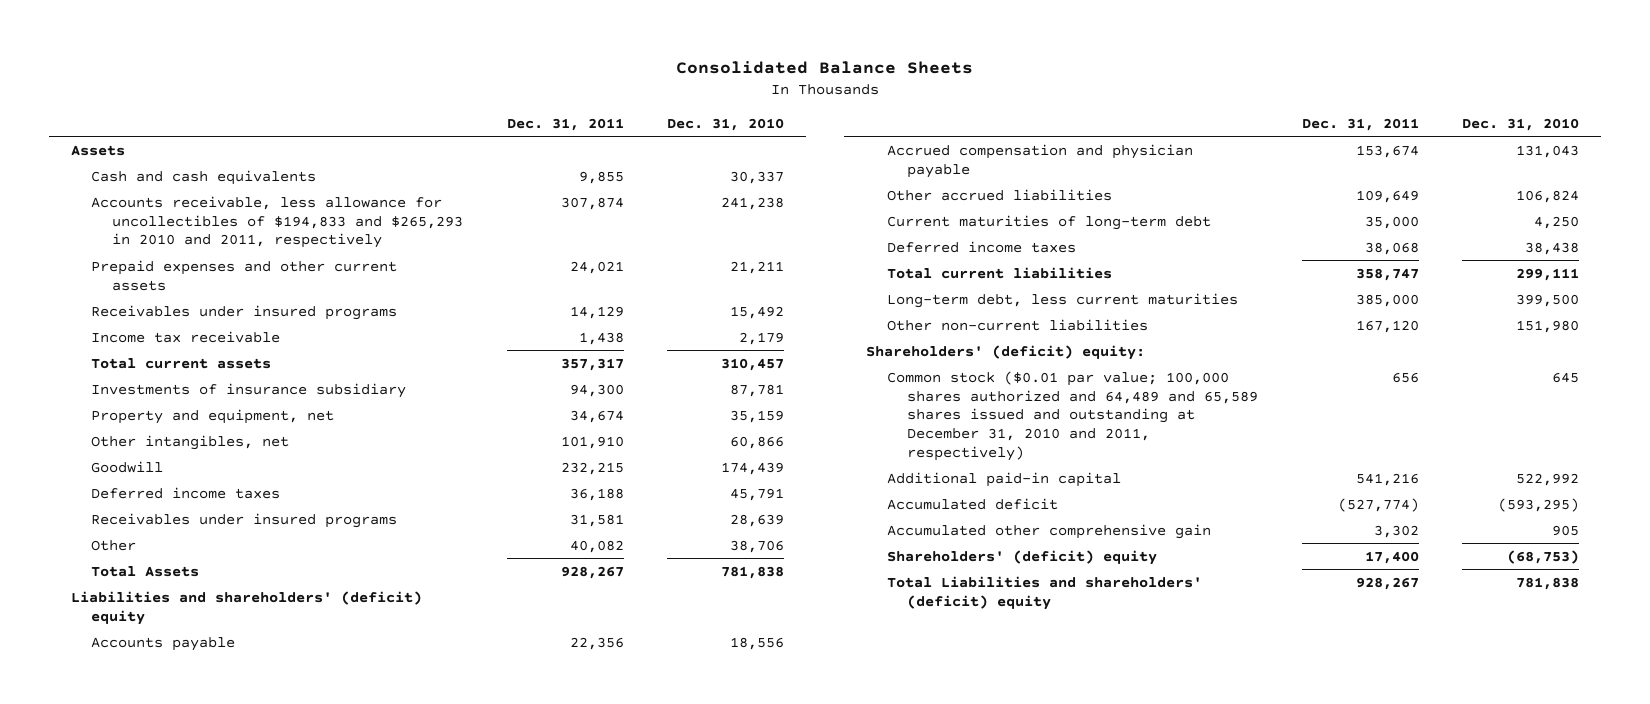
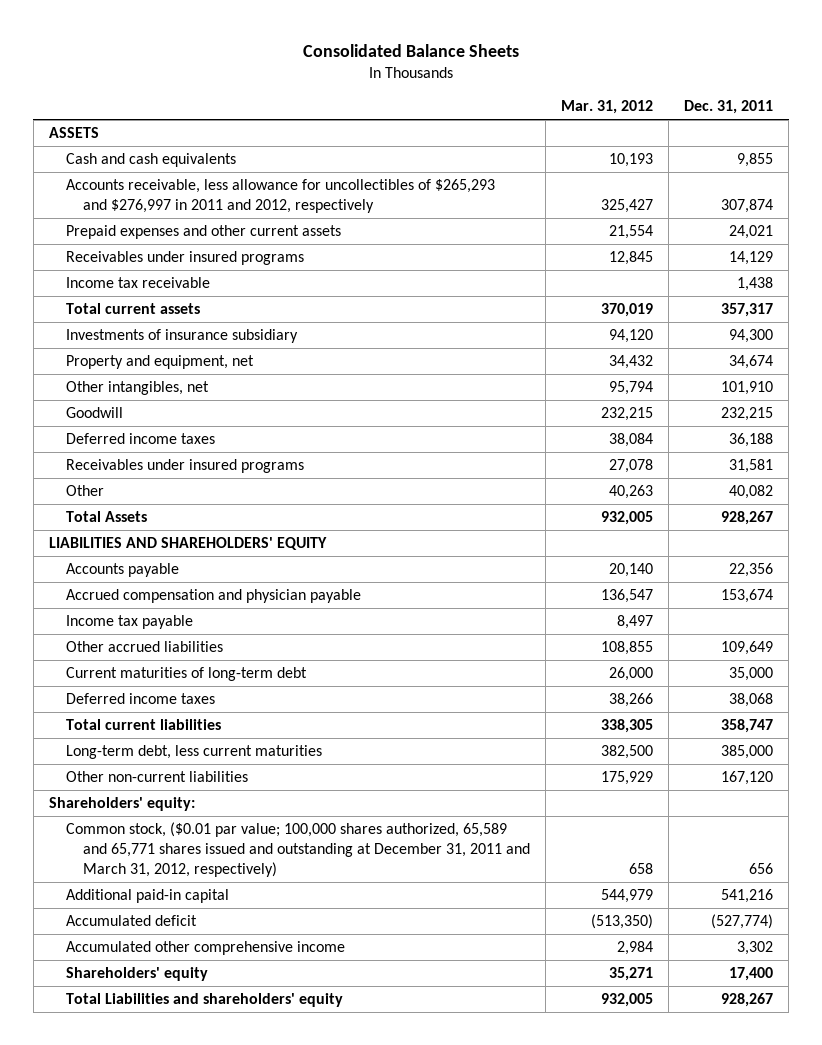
[666,117,784,131] Dec. 31, 2010 -> none
none -> [561,100,654,115] Mar. 31, 2012
[70,144,125,156] Assets -> [48,127,99,139] ASSETS
[91,195,464,249] Accounts receivable, less allowance for uncollectibles of $194,833 and $265,293 in 2010 and 2011, respectively -> [65,179,495,213] Accounts receivable, less allowance for uncollectibles of $265,293 and $276,997 in 2011 and 2012, respectively
[70,590,422,625] Liabilities and shareholders' (deficit) equity -> [48,537,327,551] LIABILITIES AND SHAREHOLDERS' EQUITY
none -> [65,615,193,630] Income tax payable
[866,344,1146,360] Shareholders' (deficit) equity: -> [48,797,195,812] Shareholders' equity:
[886,370,1259,461] Common stock ($0.01 par value; 100,000 shares authorized and 64,489 and 65,589 shares issued and outstanding at December 31, 2010 and 2011, respectively) -> [65,822,531,877] Common stock, ($0.01 par value; 100,000 shares authorized, 65,589 and 65,771 shares issued and outstanding at December 31, 2011 and March 31, 2012, respectively)
[886,523,1211,539] Accumulated other comprehensive gain -> [65,941,345,956] Accumulated other comprehensive income
[886,549,1157,565] Shareholders' (deficit) equity -> [65,967,208,982] Shareholders' equity
[886,575,1202,610] Total Liabilities and shareholders' (deficit) equity -> [65,993,343,1008] Total Liabilities and shareholders' equity

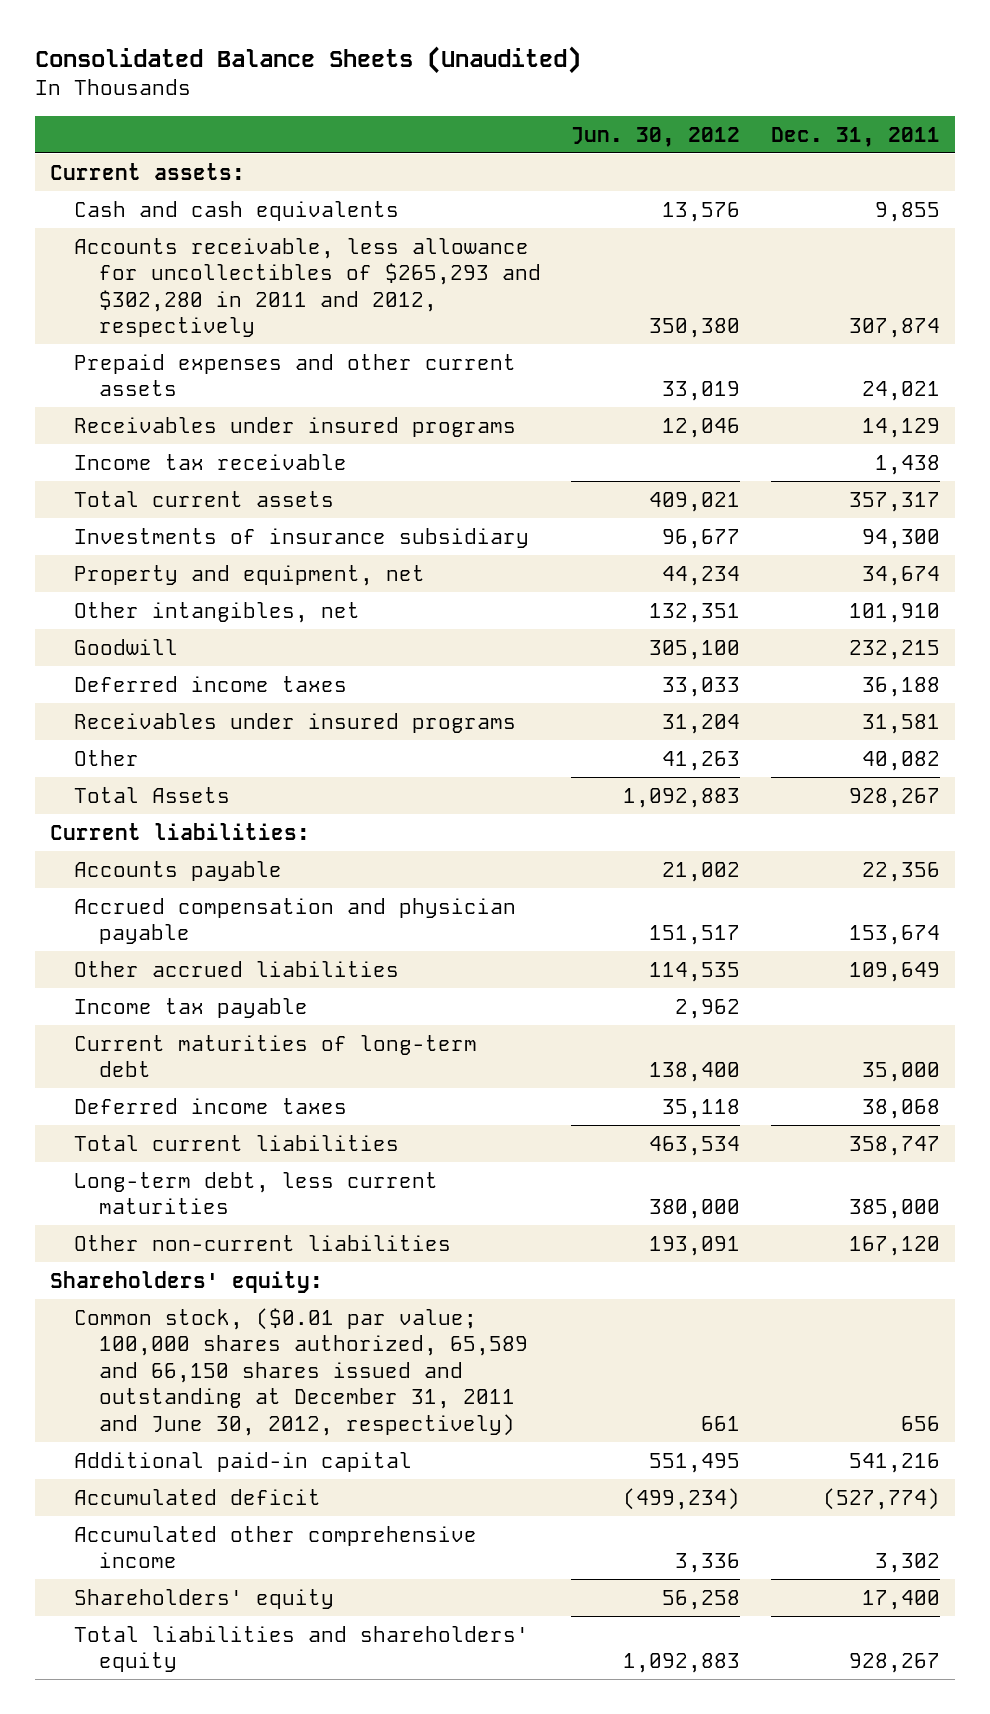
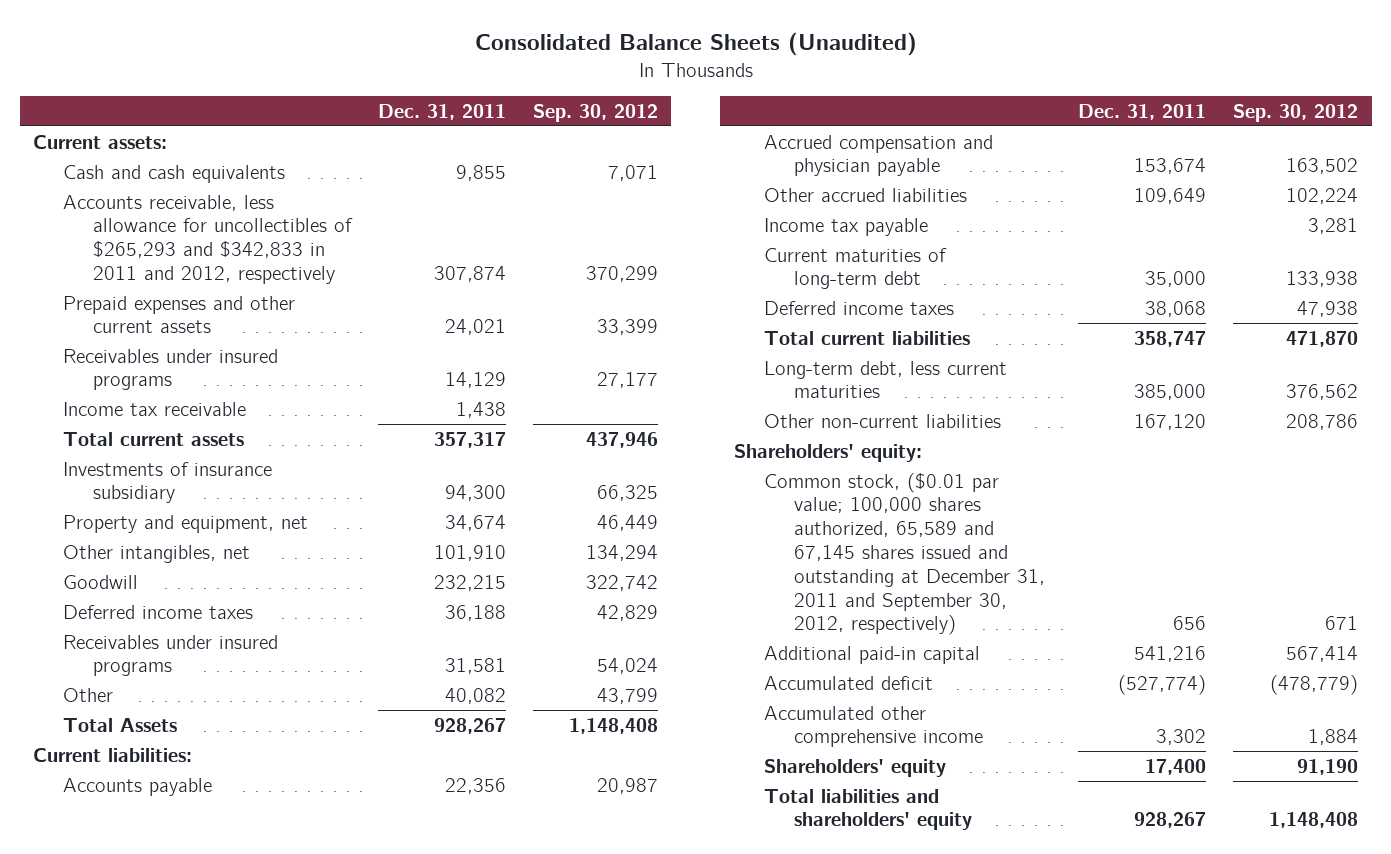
[571,126,741,147] Jun. 30, 2012 -> none
none -> [532,103,658,122] Sep. 30, 2012
[74,237,541,338] Accounts receivable, less allowance for uncollectibles of $265,293 and $302,280 in 2011 and 2012, respectively -> [62,194,353,284] Accounts receivable, less allowance for uncollectibles of $265,293 and $342,833 in 2011 and 2012, respectively
[74,1307,528,1436] Common stock, ($0.01 par value; 100,000 shares authorized, 65,589 and 66,150 shares issued and outstanding at December 31, 2011 and June 30, 2012, respectively) -> [763,472,1045,636] Common stock, ($0.01 par value; 100,000 shares authorized, 65,589 and 67,145 shares issued and outstanding at December 31, 2011 and September 30, 2012, respectively)

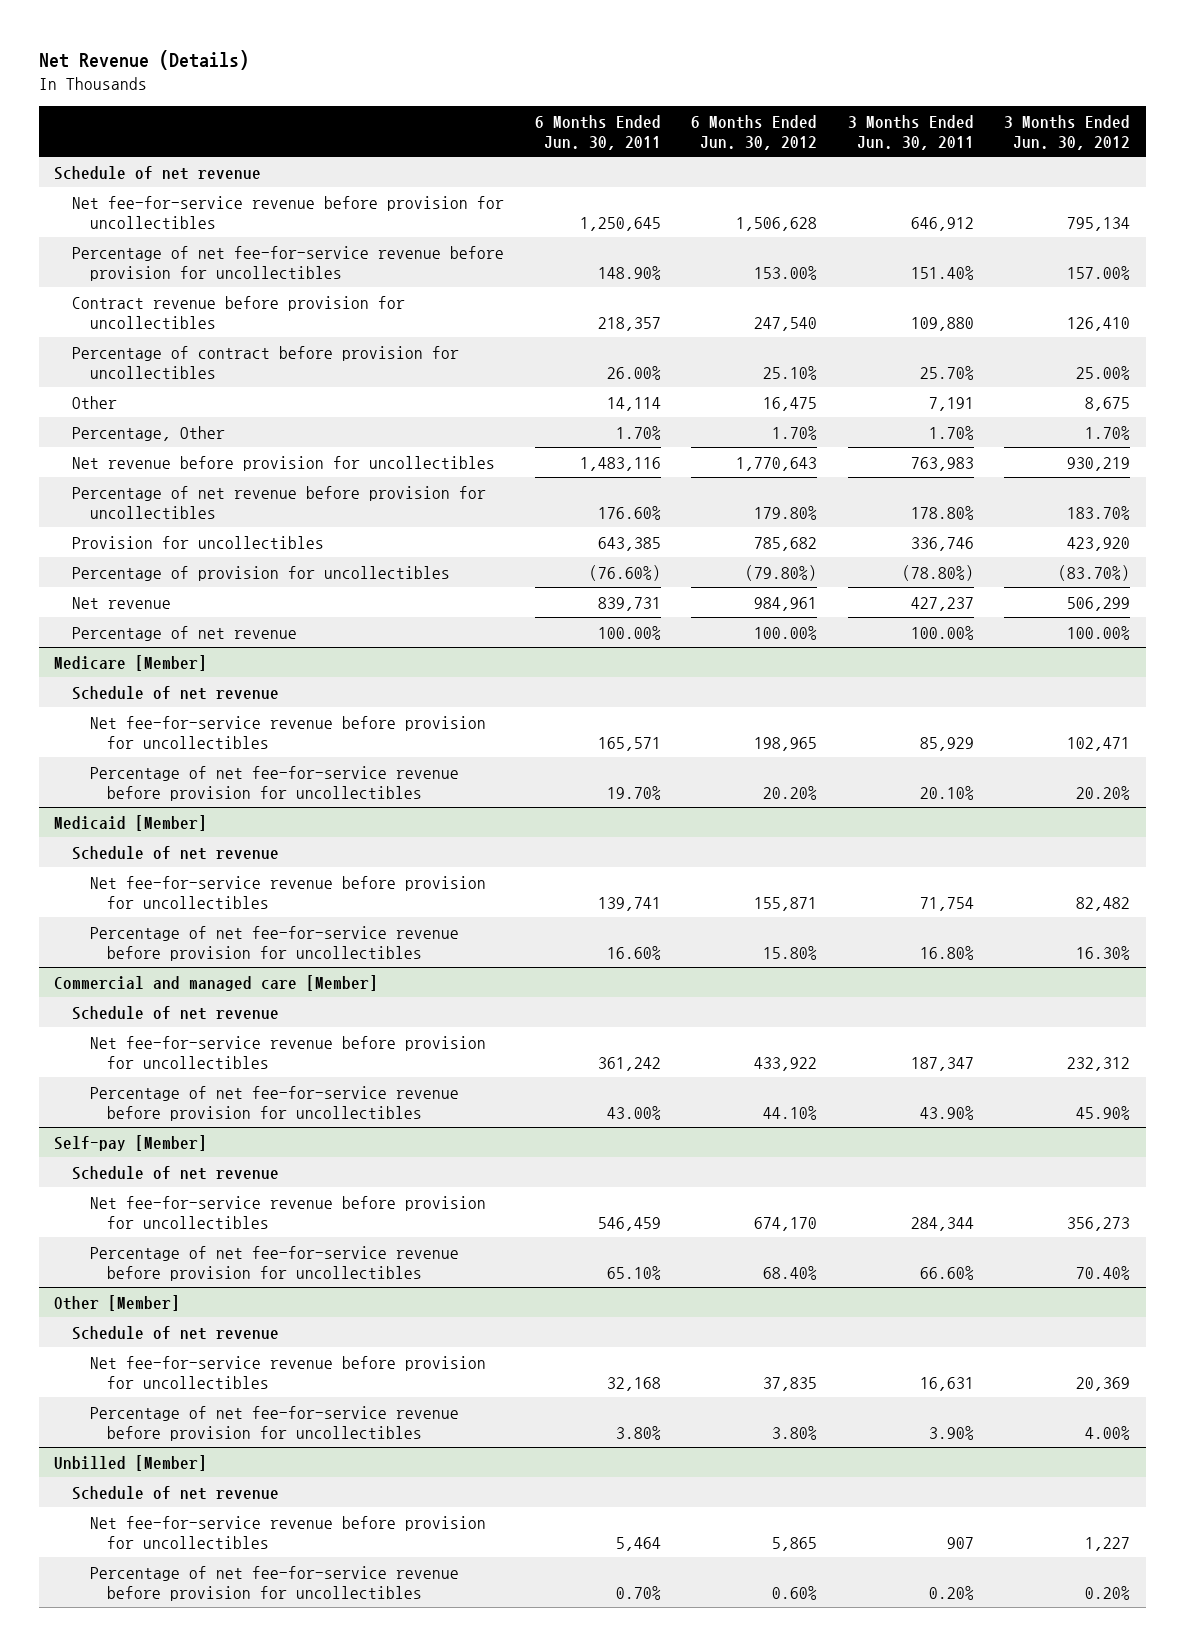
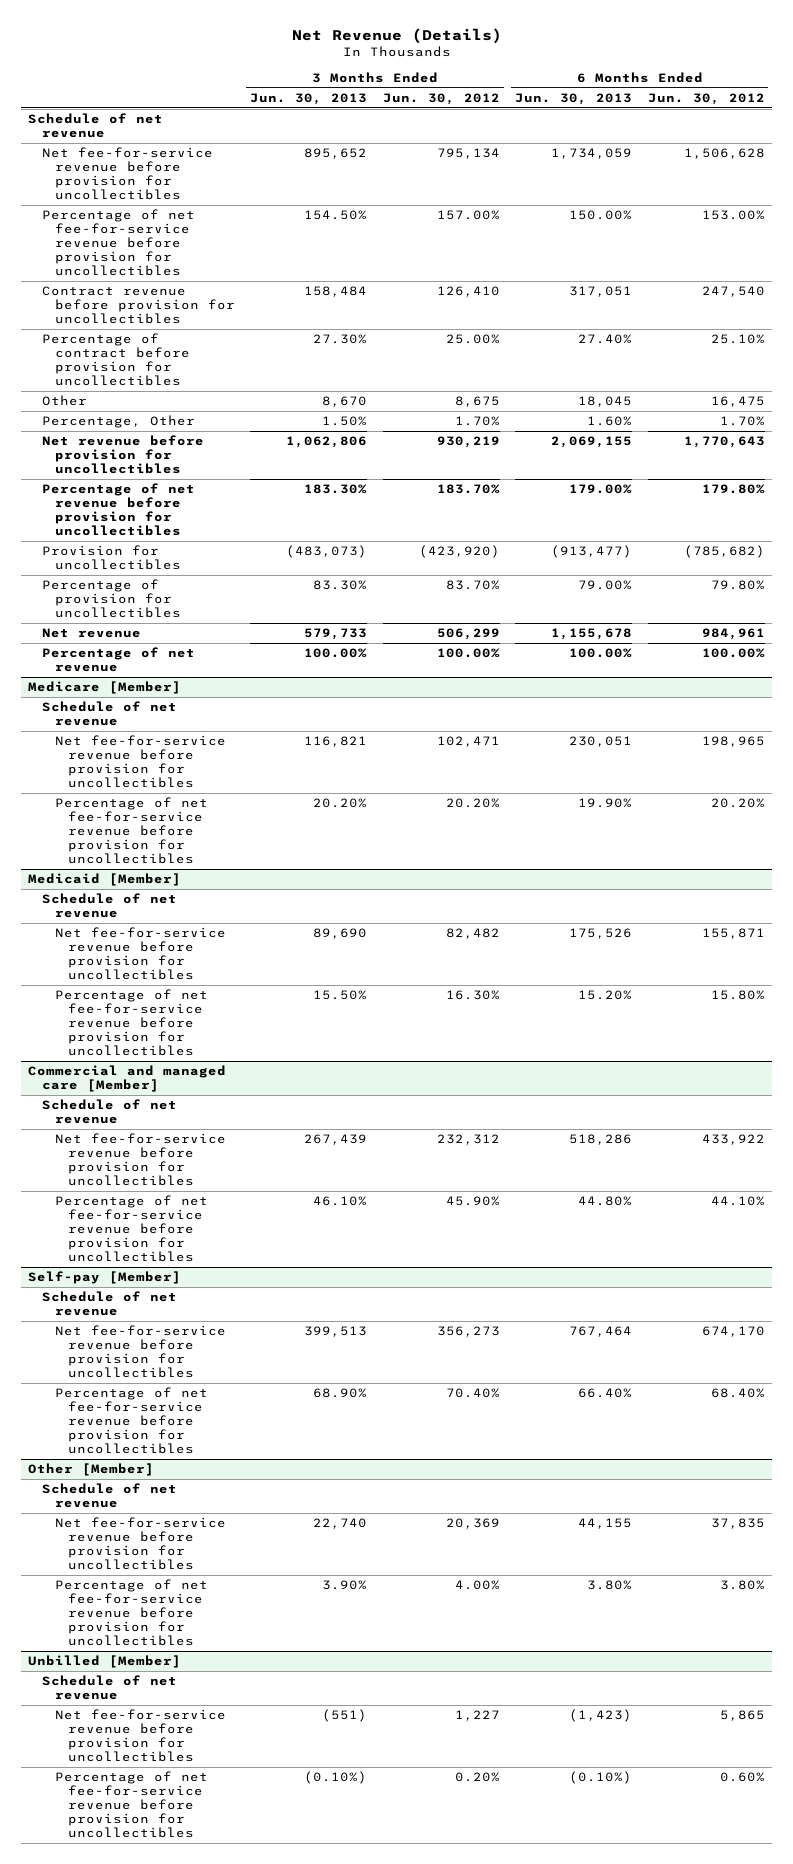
[534,114,661,150] 6 Months Ended Jun. 30, 2011 -> none
[847,114,974,150] 3 Months Ended Jun. 30, 2011 -> none
none -> [250,92,368,105] Jun. 30, 2013
none -> [515,92,633,105] Jun. 30, 2013
[754,536,818,551] 785,682 -> [683,545,765,559] (785,682)
[1067,536,1131,551] 423,920 -> [418,545,500,559] (423,920)
[745,564,818,581] (79.80%) -> [710,580,765,591] 79.80%
[1058,564,1131,581] (83.70%) -> [445,580,500,591] 83.70%

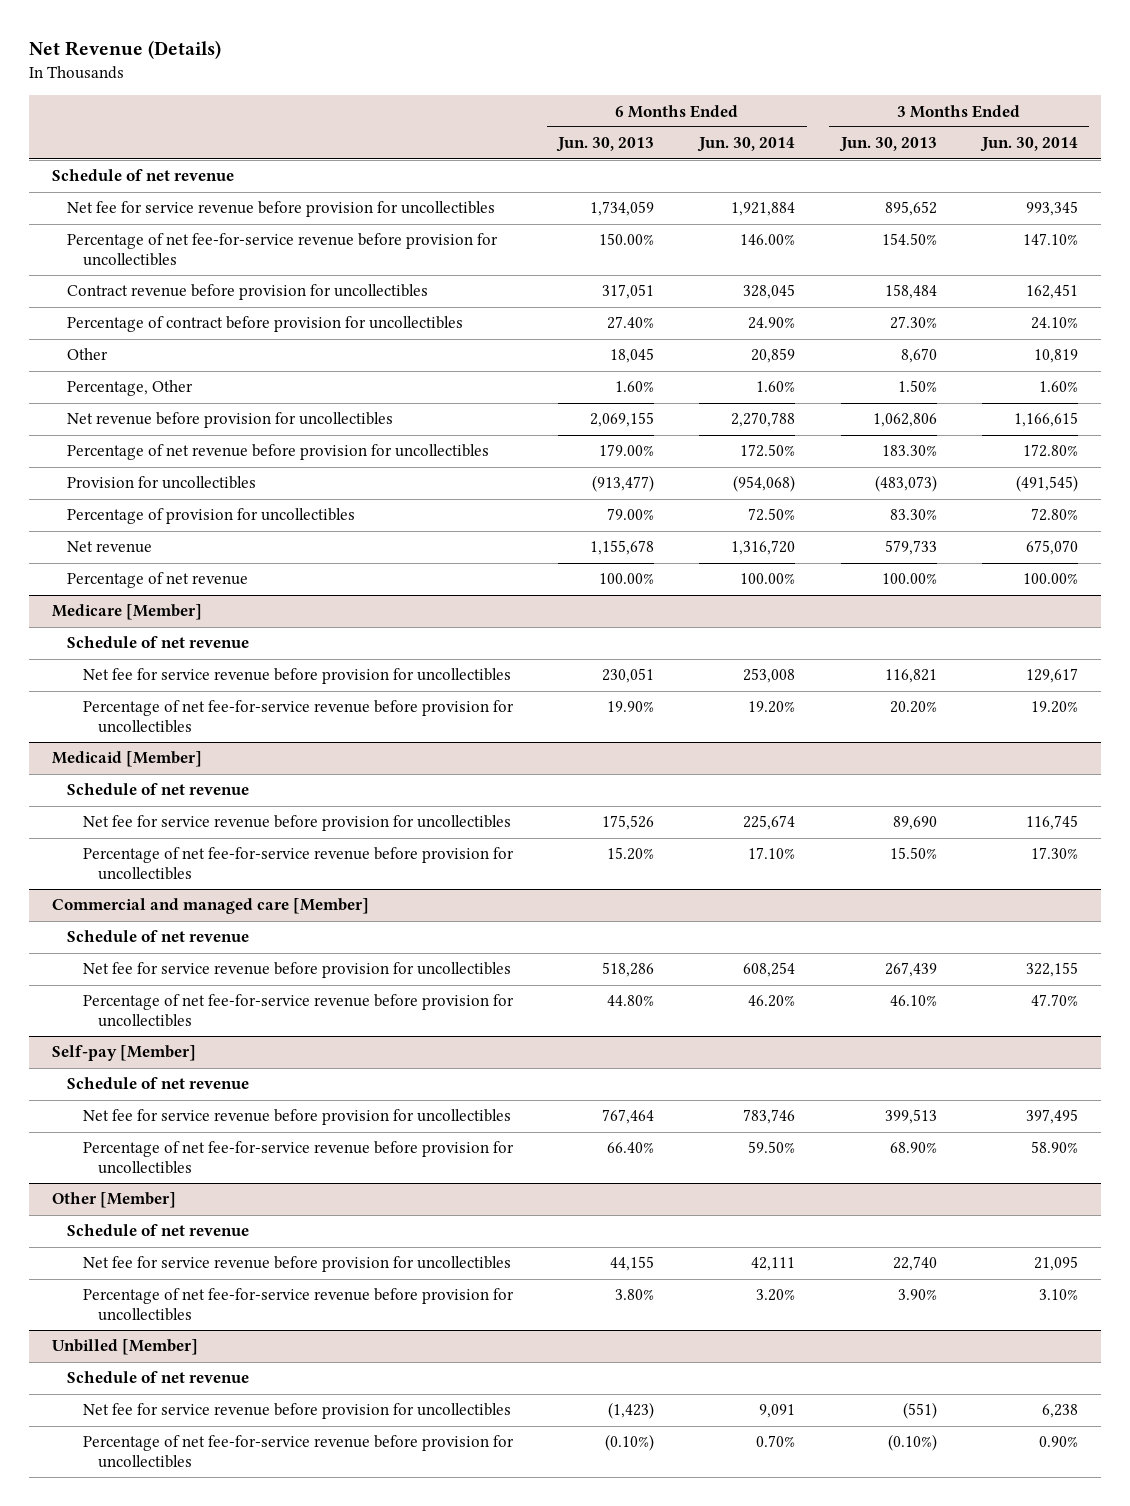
[382,92,500,105] Jun. 30, 2012 -> none
[647,92,765,105] Jun. 30, 2012 -> none
none -> [697,137,796,153] Jun. 30, 2014
none -> [980,137,1079,153] Jun. 30, 2014
[41,147,213,201] Net fee-for-service revenue before provision for uncollectibles -> [67,201,496,218] Net fee for service revenue before provision for uncollectibles
[54,735,226,789] Net fee-for-service revenue before provision for uncollectibles -> [82,668,511,685] Net fee for service revenue before provision for uncollectibles
[54,927,226,981] Net fee-for-service revenue before provision for uncollectibles -> [82,815,511,832] Net fee for service revenue before provision for uncollectibles
[54,1133,226,1187] Net fee-for-service revenue before provision for uncollectibles -> [82,962,511,979] Net fee for service revenue before provision for uncollectibles
[54,1325,226,1379] Net fee-for-service revenue before provision for uncollectibles -> [82,1109,511,1126] Net fee for service revenue before provision for uncollectibles
[54,1517,226,1571] Net fee-for-service revenue before provision for uncollectibles -> [82,1256,511,1273] Net fee for service revenue before provision for uncollectibles
[54,1709,226,1763] Net fee-for-service revenue before provision for uncollectibles -> [82,1403,511,1420] Net fee for service revenue before provision for uncollectibles

